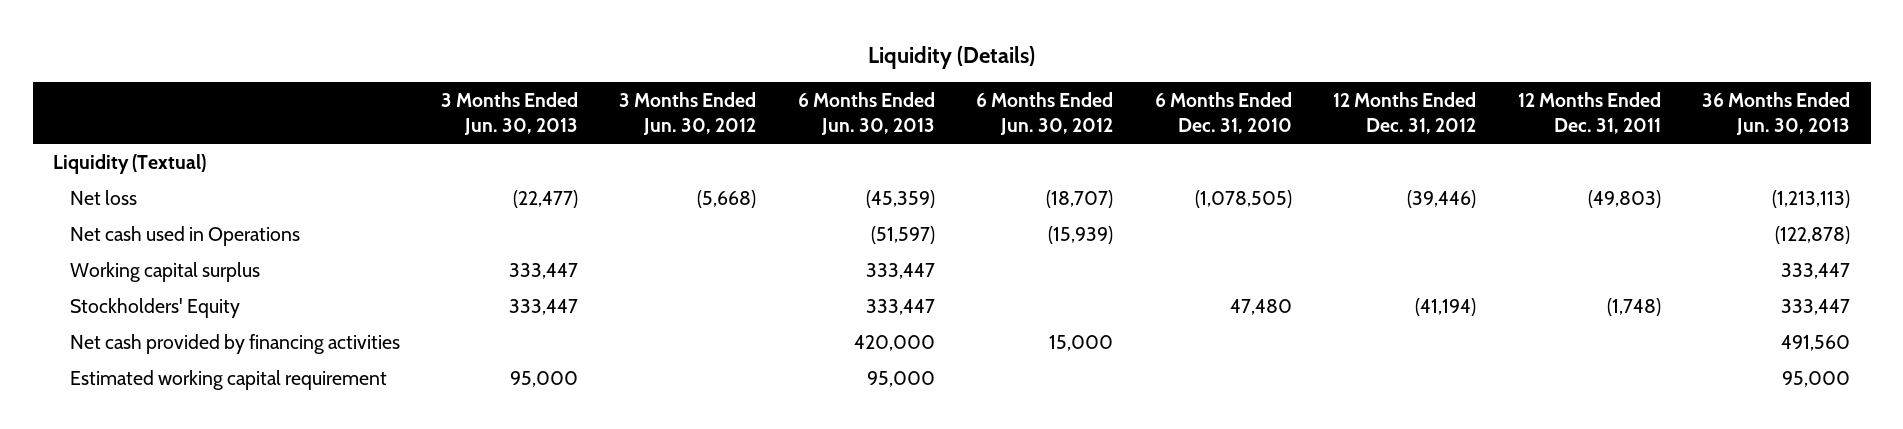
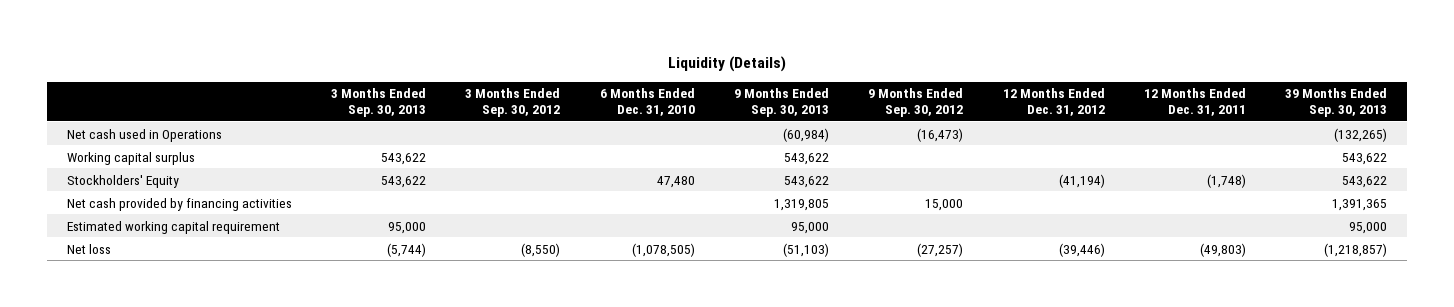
[441,91,579,135] 3 Months Ended Jun. 30, 2013 -> none
[619,91,757,135] 3 Months Ended Jun. 30, 2012 -> none
[797,91,935,135] 6 Months Ended Jun. 30, 2013 -> none
[976,91,1114,135] 6 Months Ended Jun. 30, 2012 -> none
[1701,91,1850,135] 36 Months Ended Jun. 30, 2013 -> none
none -> [331,88,427,117] 3 Months Ended Sep. 30, 2013
none -> [465,88,561,117] 3 Months Ended Sep. 30, 2012
none -> [734,88,830,117] 9 Months Ended Sep. 30, 2013
none -> [868,88,964,117] 9 Months Ended Sep. 30, 2012
none -> [1285,88,1388,117] 39 Months Ended Sep. 30, 2013
[53,153,207,174] Liquidity (Textual) -> none
[69,189,137,205] Net loss -> [66,243,111,254] Net loss

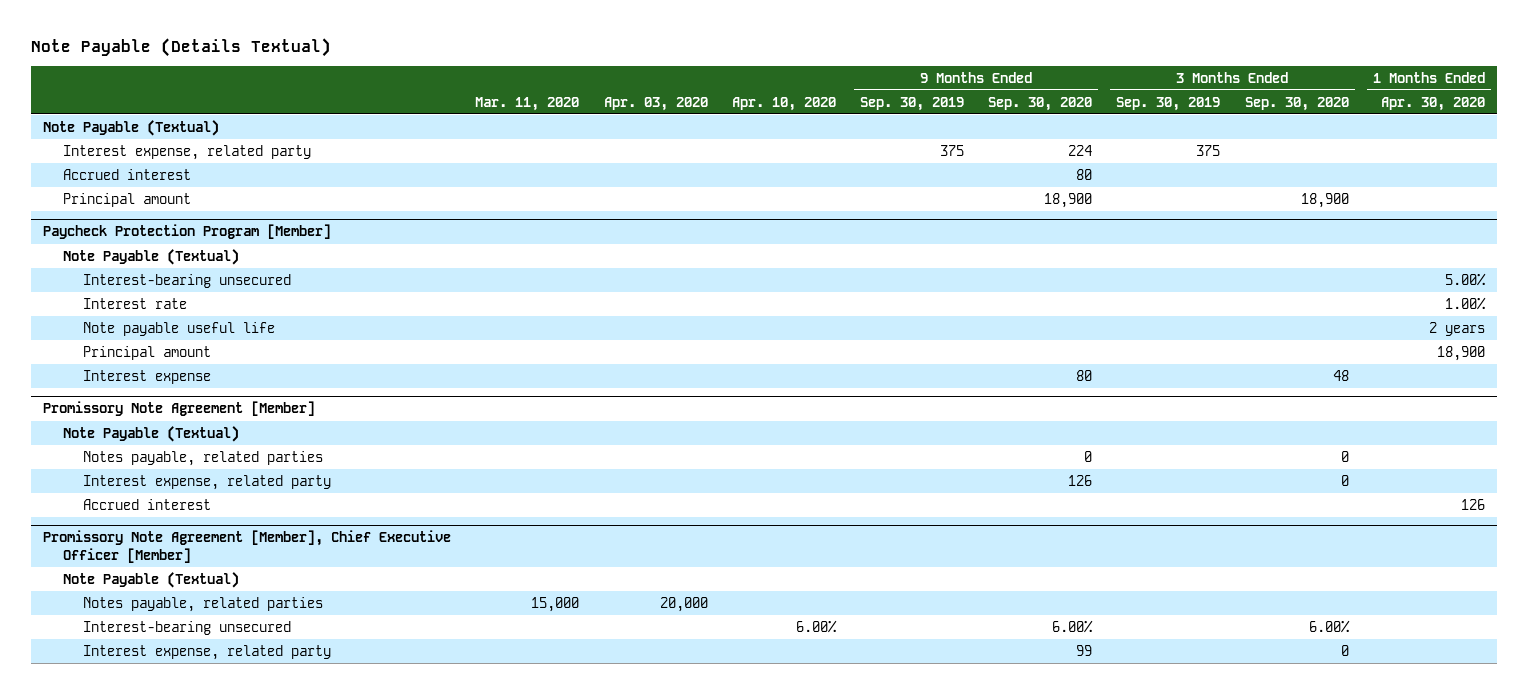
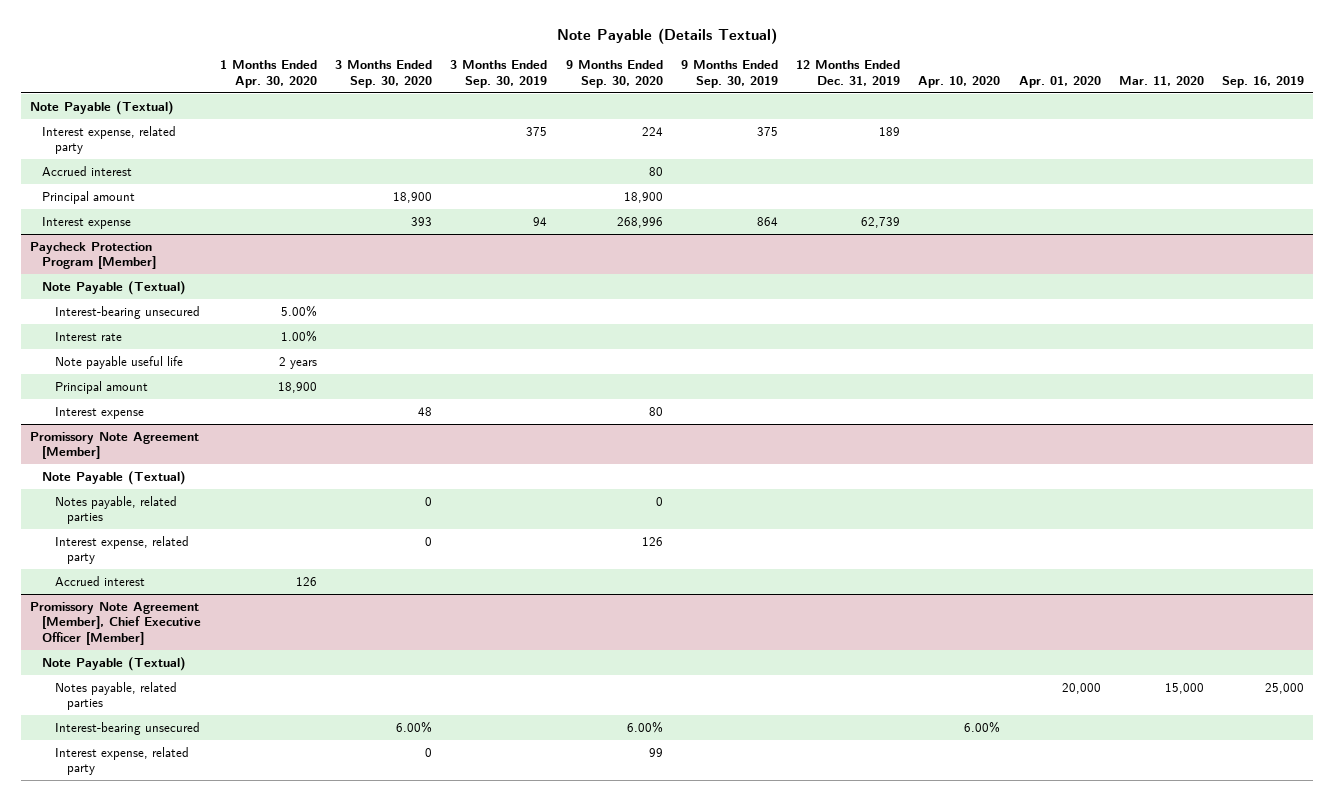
[603,96,708,111] Apr. 03, 2020 -> none
none -> [796,60,901,87] 12 Months Ended Dec. 31, 2019
none -> [1018,76,1101,89] Apr. 01, 2020
none -> [1222,76,1305,89] Sep. 16, 2019
none -> [42,216,132,229] Interest expense

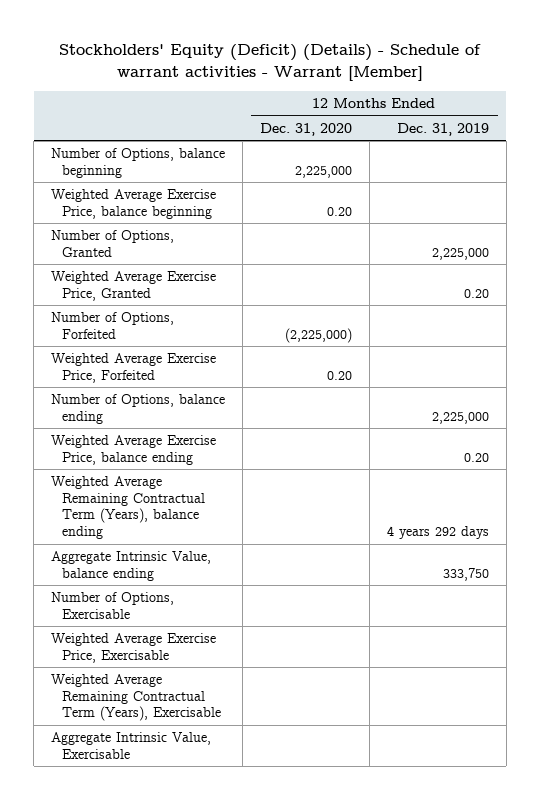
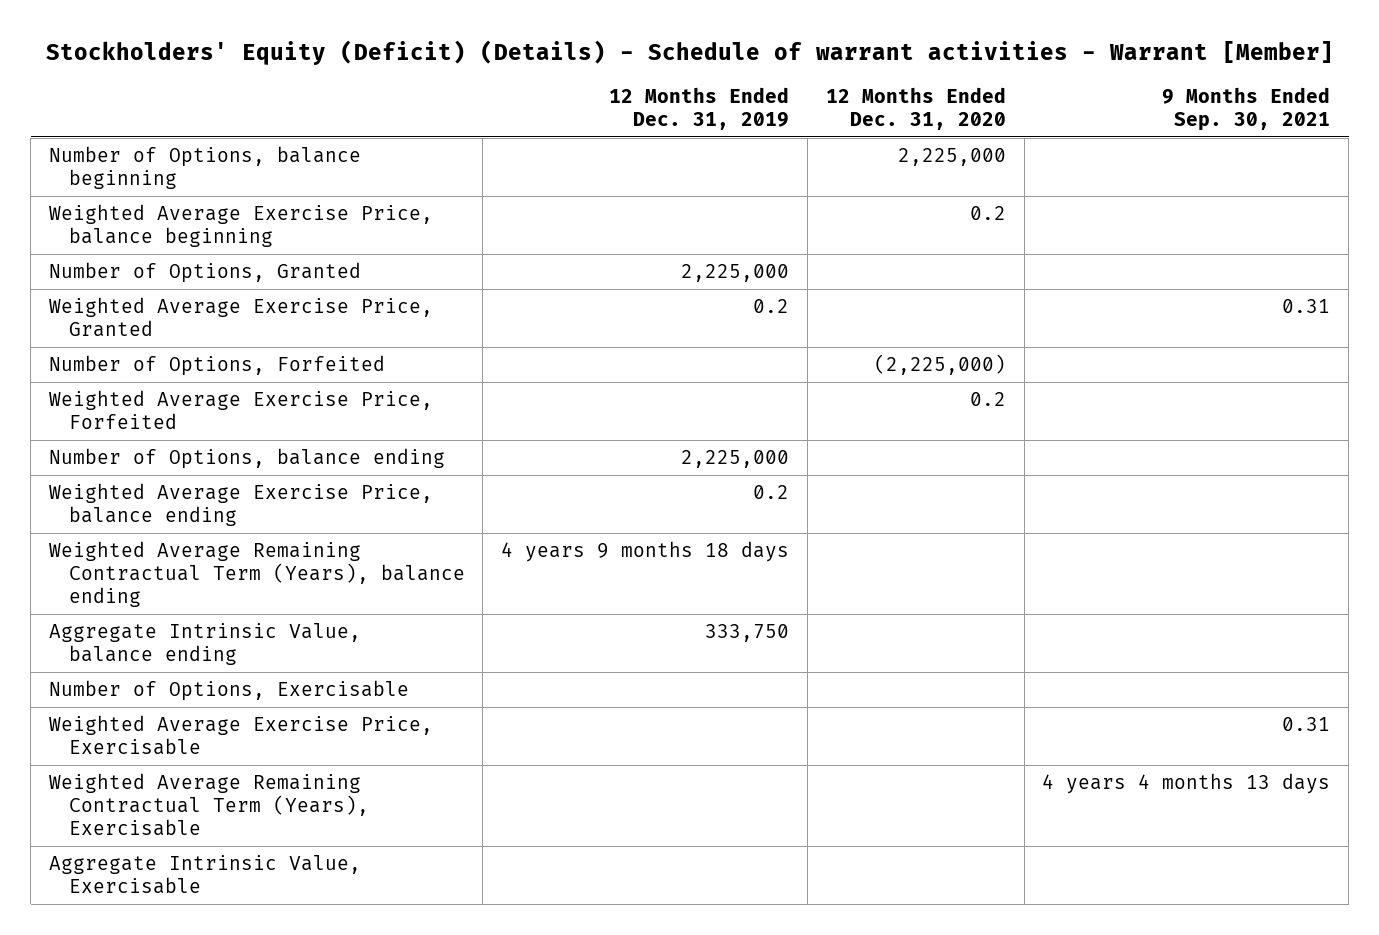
none -> [1162,87,1331,132] 9 Months Ended Sep. 30, 2021
[326,206,352,216] 0.20 -> [969,206,1006,221] 0.2
[463,288,489,298] 0.20 -> [753,299,790,314] 0.2
[326,370,352,380] 0.20 -> [969,392,1006,407] 0.2
[463,452,489,462] 0.20 -> [753,485,790,500] 0.2
[386,525,489,539] 4 years 292 days -> [501,541,790,563] 4 years 9 months 18 days

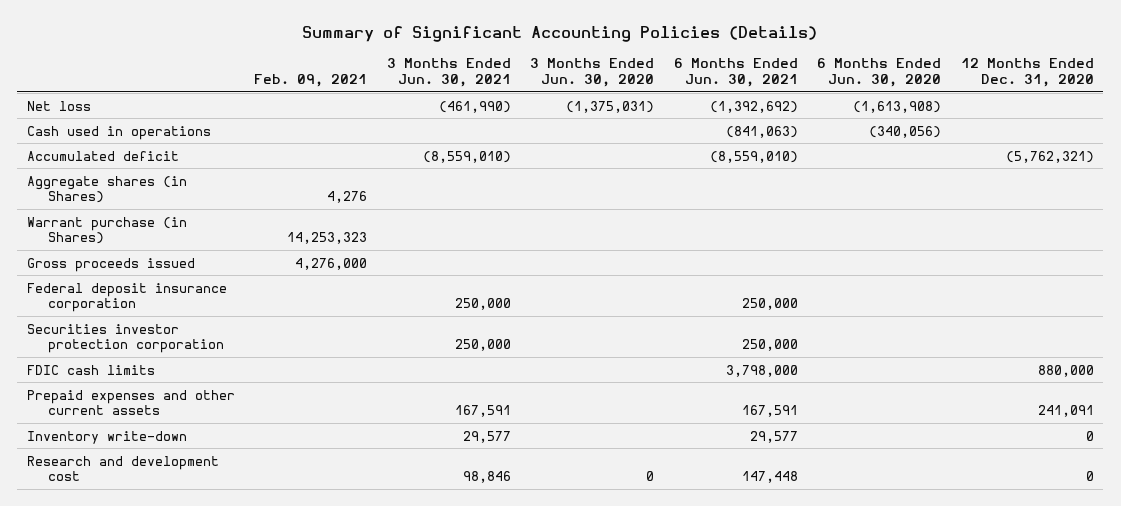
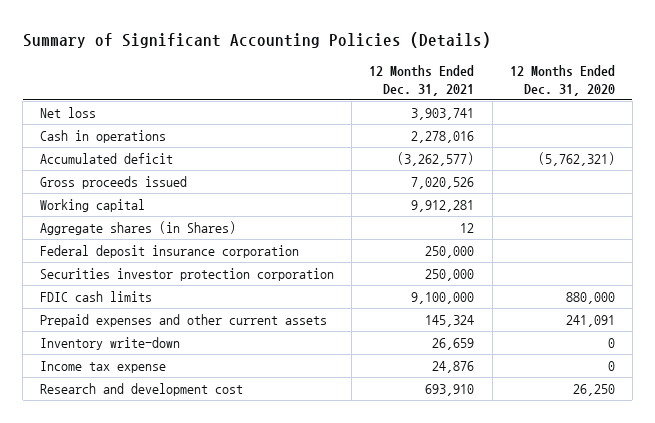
[254,74,368,88] Feb. 09, 2021 -> none
[386,58,511,88] 3 Months Ended Jun. 30, 2021 -> none
[530,58,655,88] 3 Months Ended Jun. 30, 2020 -> none
[673,58,798,88] 6 Months Ended Jun. 30, 2021 -> none
[817,58,942,88] 6 Months Ended Jun. 30, 2020 -> none
none -> [369,64,475,96] 12 Months Ended Dec. 31, 2021
[26,125,211,140] Cash used in operations -> [40,129,167,143] Cash in operations
[26,216,187,245] Warrant purchase (in Shares) -> none
none -> [40,198,146,212] Working capital
[26,175,187,204] Aggregate shares (in Shares) -> [40,220,237,235] Aggregate shares (in Shares)
none -> [40,360,167,373] Income tax expense
[1085,471,1094,482] 0 -> [572,383,615,396] 26,250

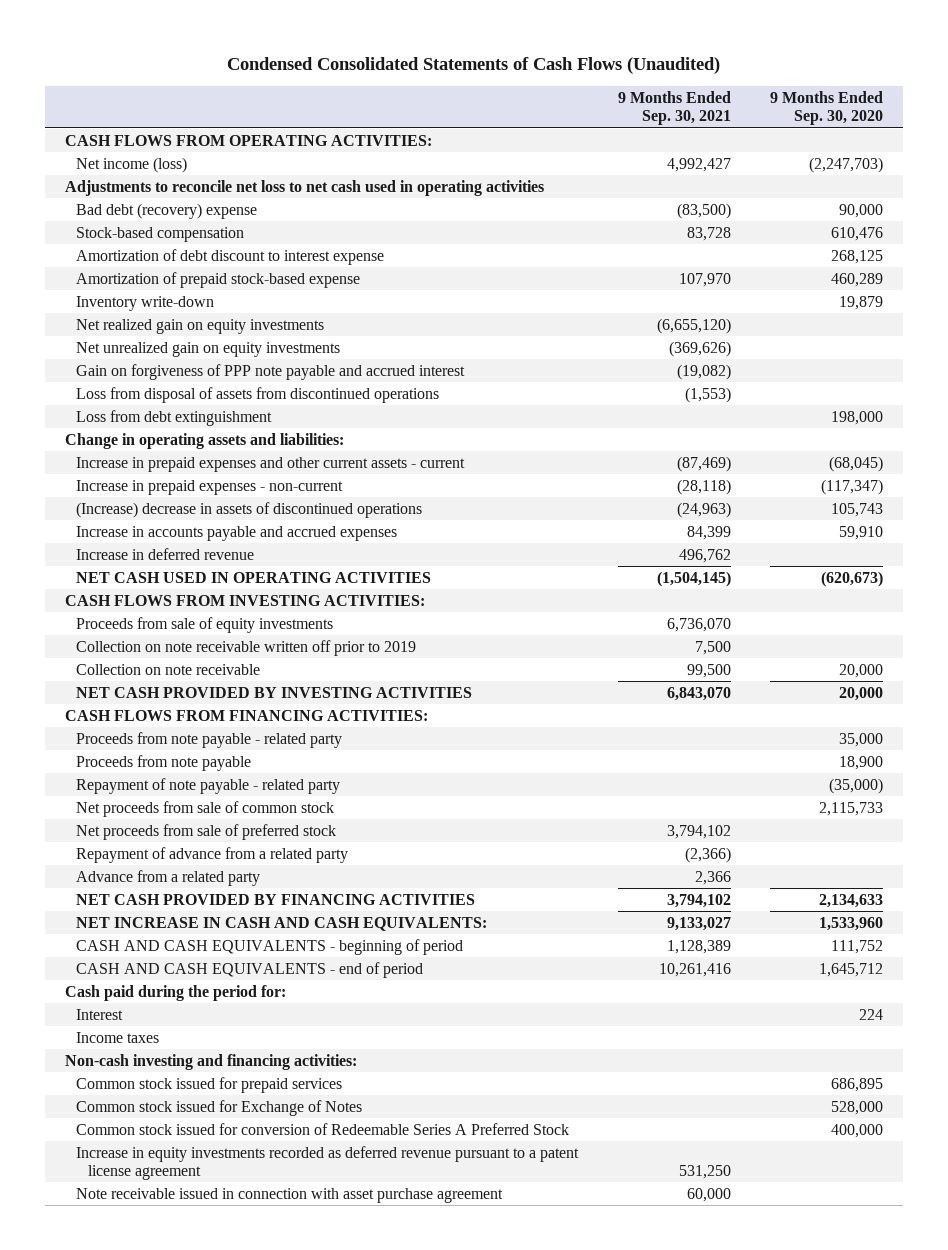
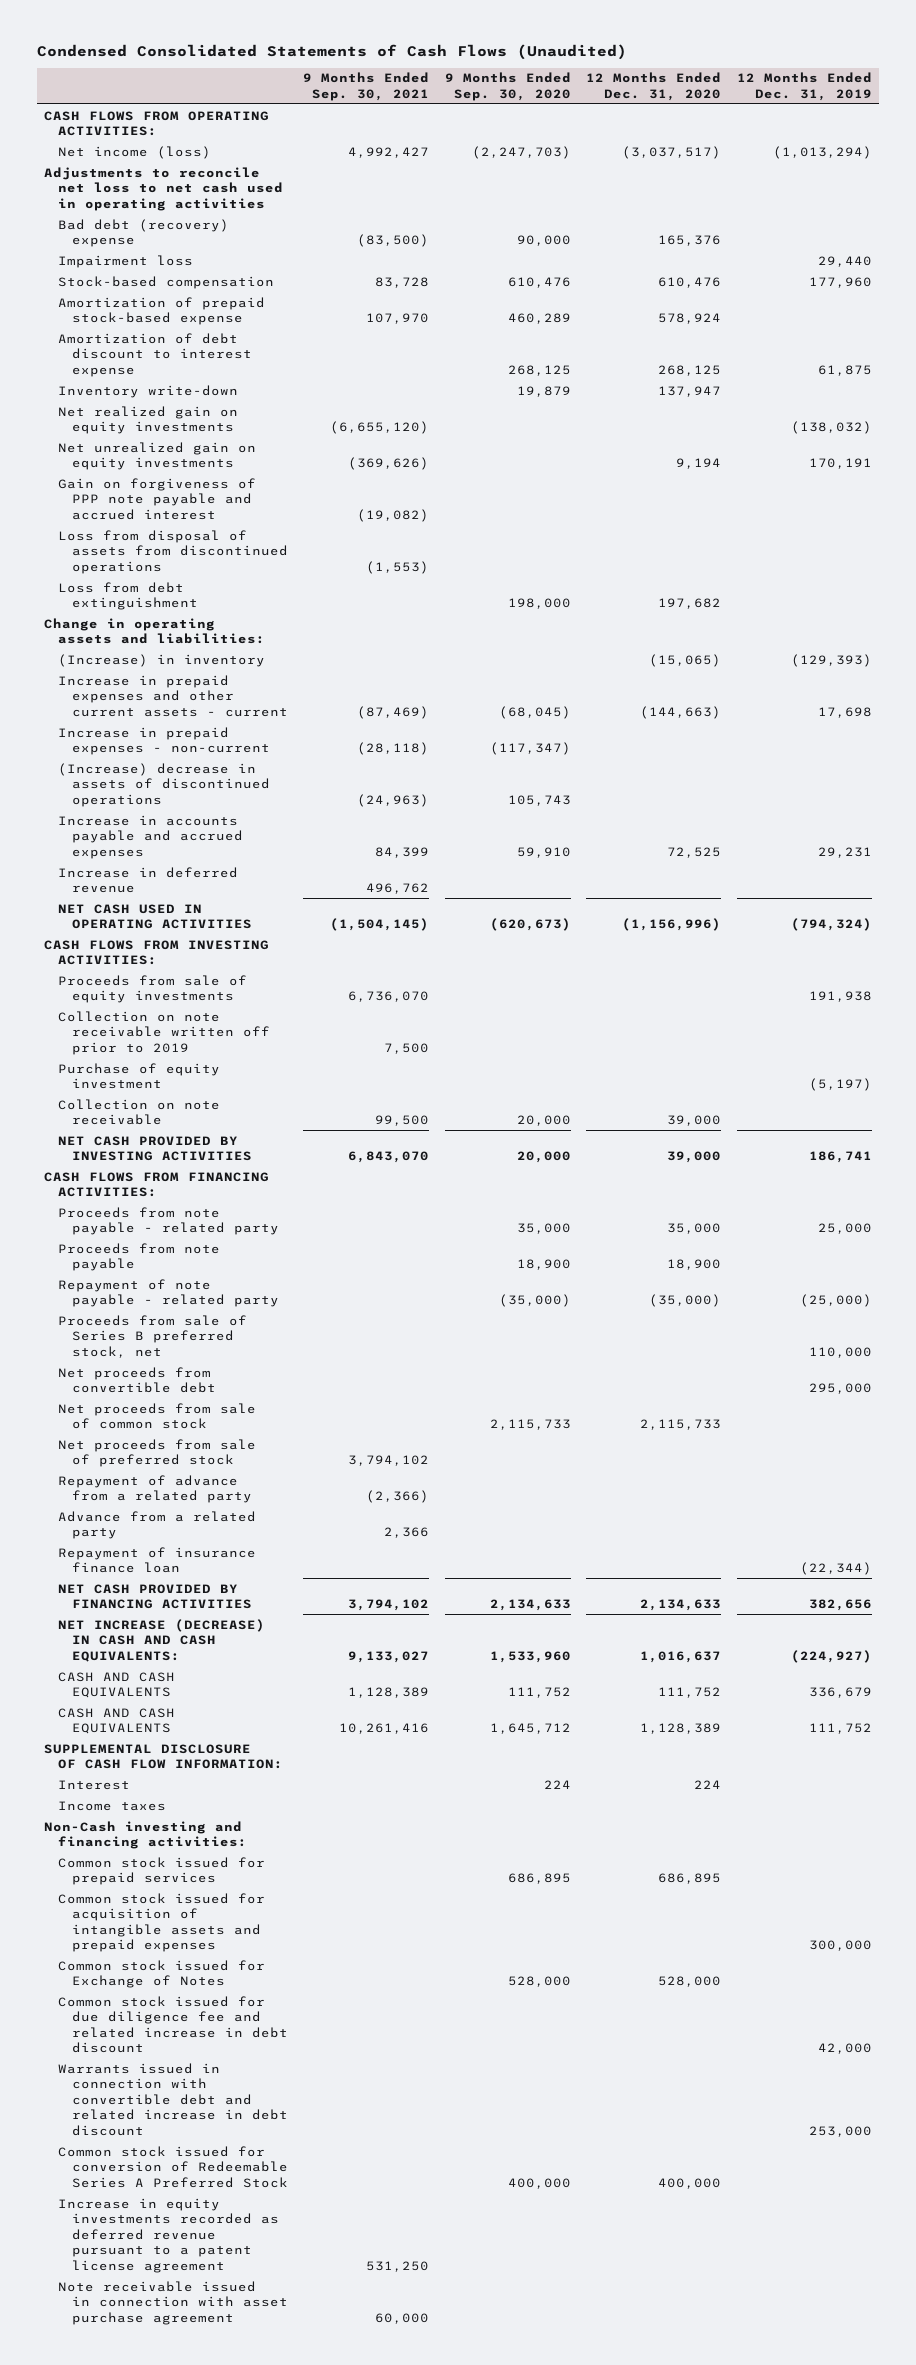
none -> [586,72,722,101] 12 Months Ended Dec. 31, 2020
none -> [736,72,872,101] 12 Months Ended Dec. 31, 2019
none -> [58,254,194,268] Impairment loss
[76,248,385,265] Amortization of debt discount to interest expense -> [58,332,253,377] Amortization of debt discount to interest expense
none -> [58,653,266,667] (Increase) in inventory
none -> [58,1062,221,1090] Purchase of equity investment
none -> [58,1314,248,1358] Proceeds from sale of Series B preferred stock, net
none -> [58,1366,217,1394] Net proceeds from convertible debt
none -> [58,1546,257,1574] Repayment of insurance finance loan
[64,984,286,1001] Cash paid during the period for: -> none
[76,916,488,931] NET INCREASE IN CASH AND CASH EQUIVALENTS: -> [58,1618,266,1662] NET INCREASE (DECREASE) IN CASH AND CASH EQUIVALENTS:
[76,938,464,955] CASH AND CASH EQUIVALENTS - beginning of period -> [58,1671,176,1699] CASH AND CASH EQUIVALENTS
[76,961,424,978] CASH AND CASH EQUIVALENTS - end of period -> [58,1707,176,1735] CASH AND CASH EQUIVALENTS
none -> [44,1743,284,1770] SUPPLEMENTAL DISCLOSURE OF CASH FLOW INFORMATION:
[64,1053,357,1070] Non-cash investing and financing activities: -> [44,1820,248,1850] Non-Cash investing and financing activities:
none -> [58,1892,266,1953] Common stock issued for acquisition of intangible assets and prepaid expenses
none -> [58,1995,289,2054] Common stock issued for due diligence fee and related increase in debt discount
none -> [58,2062,289,2136] Warrants issued in connection with convertible debt and related increase in debt discount

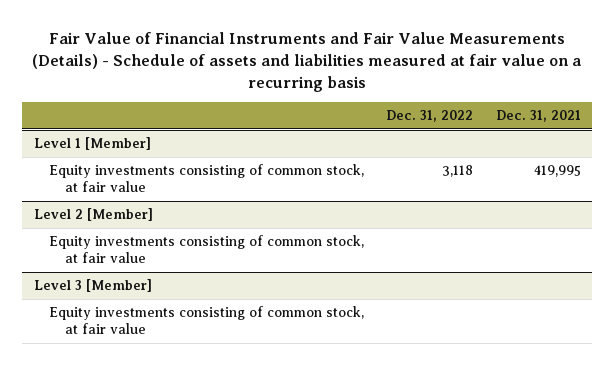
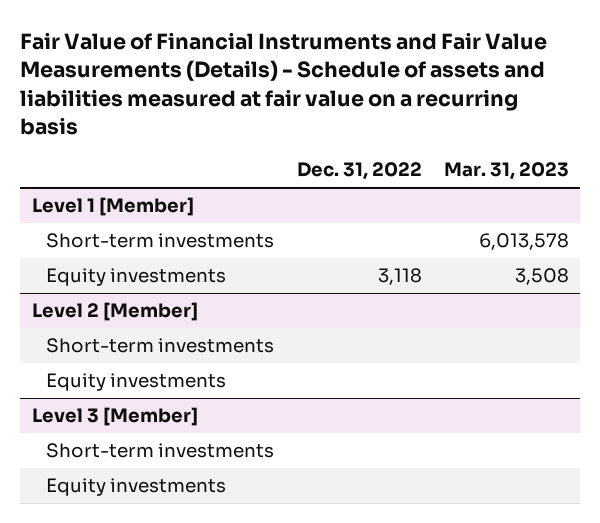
[495,110,581,123] Dec. 31, 2021 -> none
none -> [443,162,569,181] Mar. 31, 2023
none -> [46,232,275,248] Short-term investments
[49,164,365,193] Equity investments consisting of common stock, at fair value -> [46,267,227,286] Equity investments
none -> [46,337,275,353] Short-term investments
[49,235,365,264] Equity investments consisting of common stock, at fair value -> [46,372,227,391] Equity investments
none -> [46,442,275,458] Short-term investments
[49,306,365,335] Equity investments consisting of common stock, at fair value -> [46,477,227,496] Equity investments

